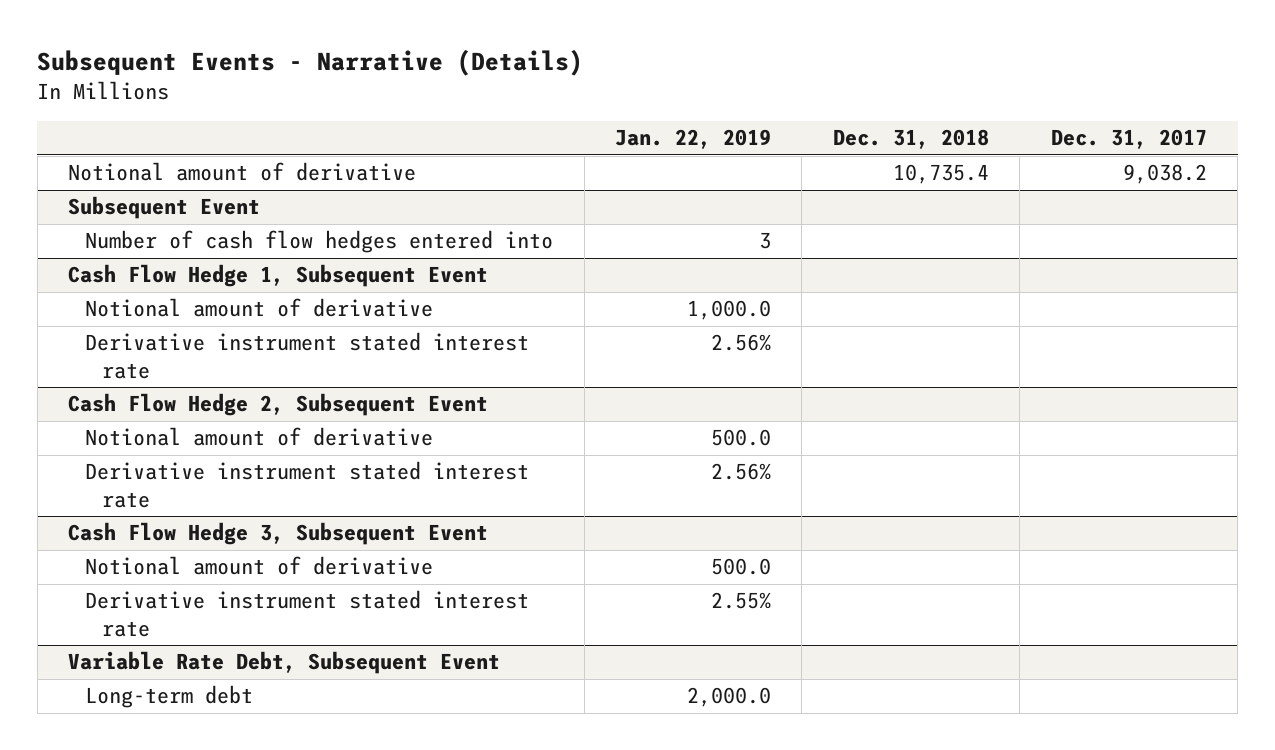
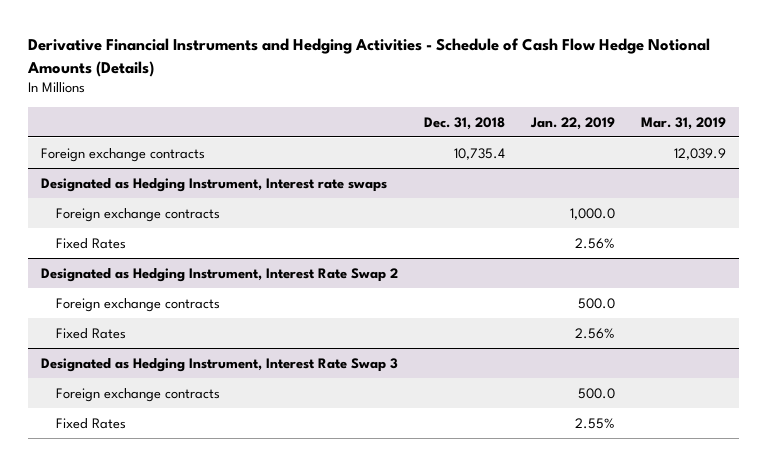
[37,49,584,77] Subsequent Events - Narrative (Details) -> [26,38,710,77] Derivative Financial Instruments and Hedging Activities - Schedule of Cash Flow Hedge Notional Amounts (Details)
[1050,129,1207,150] Dec. 31, 2017 -> none
none -> [640,116,726,130] Mar. 31, 2019
[68,196,261,220] Subsequent Event -> none
[85,230,554,254] Number of cash flow hedges entered into -> none
[68,264,489,288] Cash Flow Hedge 1, Subsequent Event -> none
[68,393,489,417] Cash Flow Hedge 2, Subsequent Event -> none
[68,522,489,546] Cash Flow Hedge 3, Subsequent Event -> none
[68,651,501,675] Variable Rate Debt, Subsequent Event -> none
[85,685,254,709] Long-term debt -> none
[68,162,417,182] Notional amount of derivative -> [40,147,205,162] Foreign exchange contracts
none -> [40,177,387,192] Designated as Hedging Instrument, Interest rate swaps
[85,298,434,318] Notional amount of derivative -> [55,207,220,222] Foreign exchange contracts
[85,332,530,379] Derivative instrument stated interest rate -> [55,237,126,249] Fixed Rates
none -> [40,267,398,282] Designated as Hedging Instrument, Interest Rate Swap 2
[85,427,434,447] Notional amount of derivative -> [55,297,220,312] Foreign exchange contracts
[85,461,530,508] Derivative instrument stated interest rate -> [55,327,126,339] Fixed Rates
none -> [40,357,398,372] Designated as Hedging Instrument, Interest Rate Swap 3
[85,556,434,576] Notional amount of derivative -> [55,387,220,402] Foreign exchange contracts
[85,590,530,637] Derivative instrument stated interest rate -> [55,417,126,429] Fixed Rates

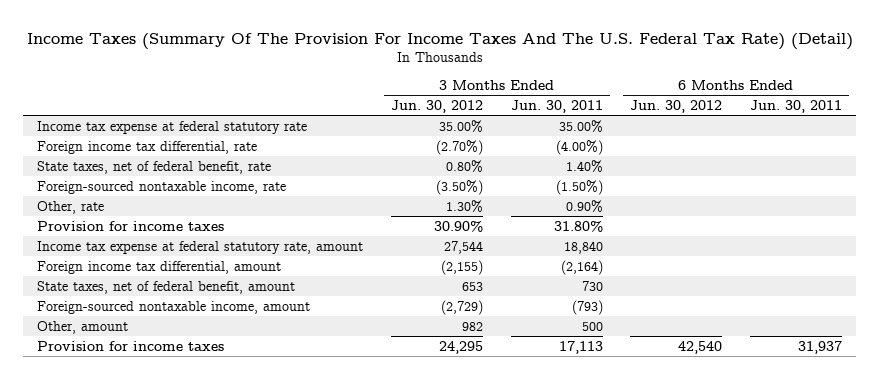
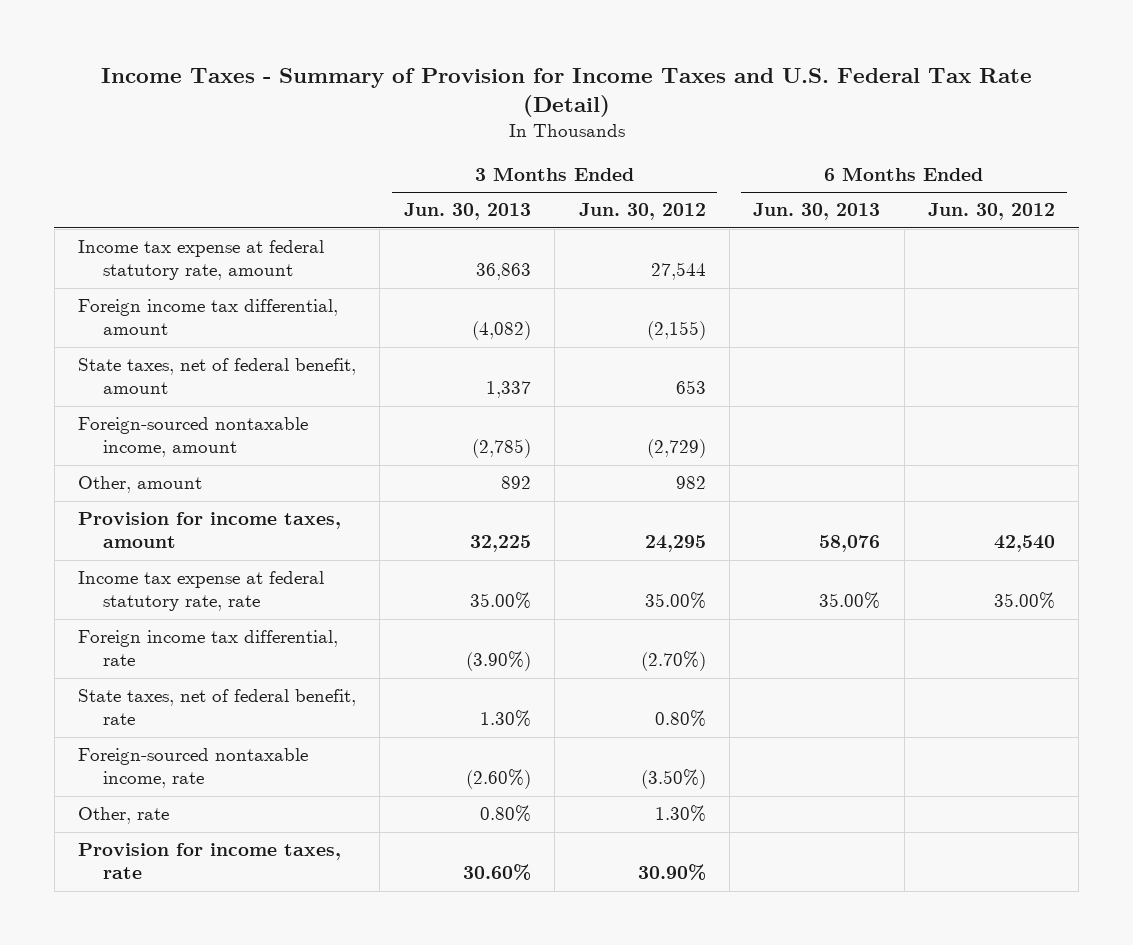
[26,32,853,50] Income Taxes (Summary Of The Provision For Income Taxes And The U.S. Federal Tax Rate) (Detail) -> [100,68,1032,118] Income Taxes - Summary of Provision for Income Taxes and U.S. Federal Tax Rate (Detail)
[510,99,603,113] Jun. 30, 2011 -> none
[750,99,843,113] Jun. 30, 2011 -> none
none -> [403,203,531,221] Jun. 30, 2013
none -> [753,203,881,221] Jun. 30, 2013
[36,120,307,134] Income tax expense at federal statutory rate -> none
[36,220,224,231] Provision for income taxes -> none
[36,340,224,351] Provision for income taxes -> [77,512,341,549] Provision for income taxes, amount
none -> [77,571,324,612] Income tax expense at federal statutory rate, rate
[36,140,257,154] Foreign income tax differential, rate -> [77,630,338,667] Foreign income tax differential, rate
[36,160,271,174] State taxes, net of federal benefit, rate -> [77,689,356,726] State taxes, net of federal benefit, rate
[36,180,286,194] Foreign-sourced nontaxable income, rate -> [77,748,308,789] Foreign-sourced nontaxable income, rate
[36,200,104,214] Other, rate -> [77,807,169,825] Other, rate
none -> [77,843,341,880] Provision for income taxes, rate

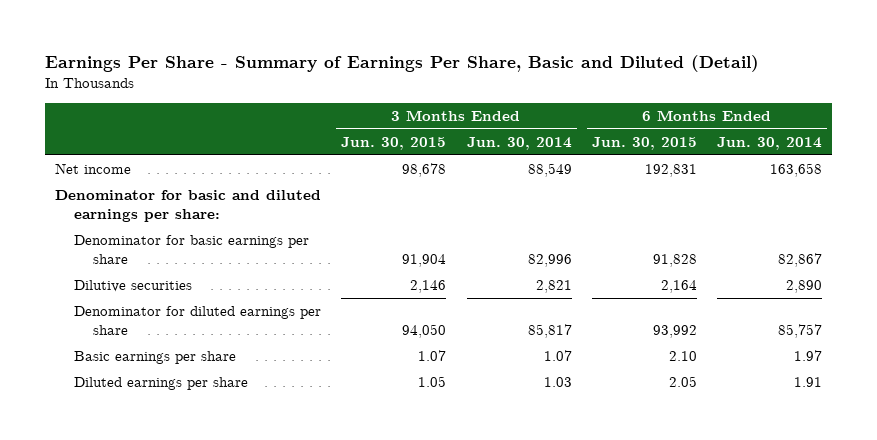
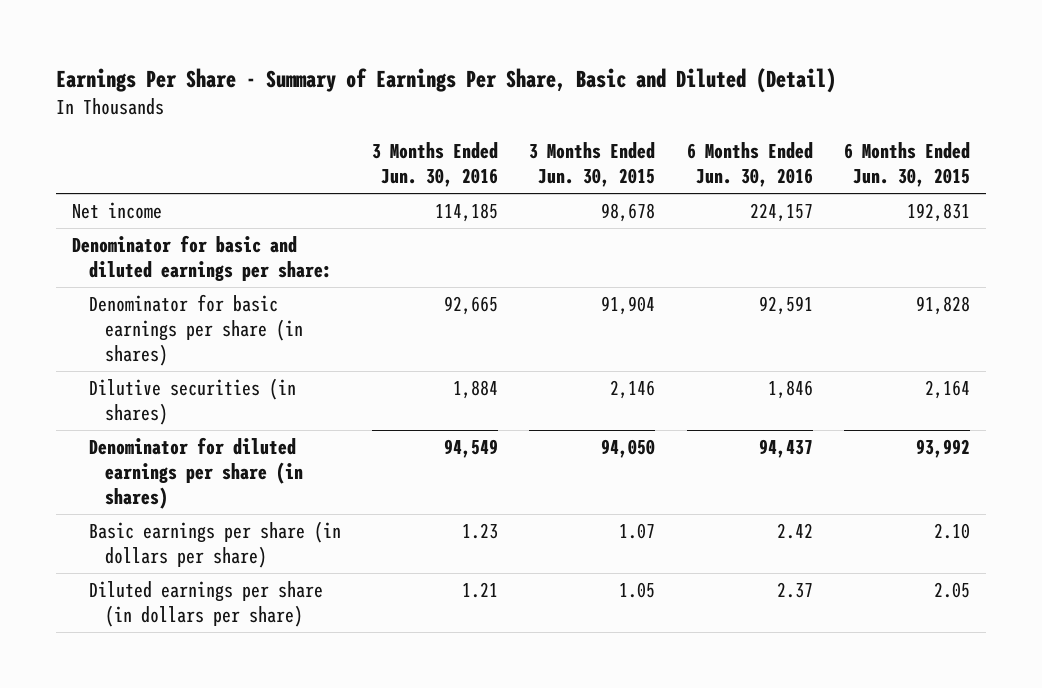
[466,137,572,151] Jun. 30, 2014 -> none
[717,137,823,151] Jun. 30, 2014 -> none
none -> [371,141,498,187] 3 Months Ended Jun. 30, 2016
none -> [686,141,813,187] 6 Months Ended Jun. 30, 2016
[73,235,309,265] Denominator for basic earnings per share -> [88,294,304,367] Denominator for basic earnings per share (in shares)
[73,280,192,293] Dilutive securities -> [88,378,296,426] Dilutive securities (in shares)
[73,306,321,336] Denominator for diluted earnings per share -> [88,437,304,510] Denominator for diluted earnings per share (in shares)
[73,351,236,365] Basic earnings per share -> [88,521,341,569] Basic earnings per share (in dollars per share)
[73,377,248,391] Diluted earnings per share -> [88,581,323,628] Diluted earnings per share (in dollars per share)

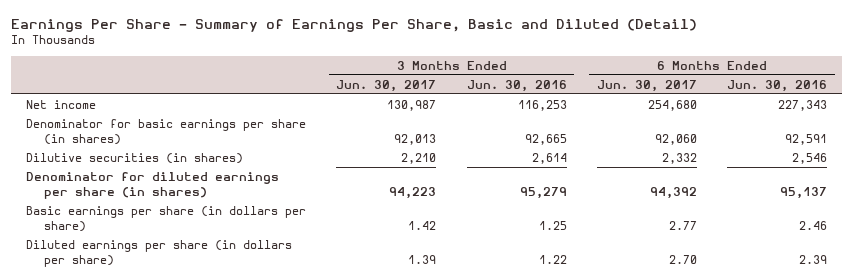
[529,141,656,187] 3 Months Ended Jun. 30, 2015 -> none
[843,141,970,187] 6 Months Ended Jun. 30, 2015 -> none
none -> [336,79,437,92] Jun. 30, 2017
none -> [596,79,697,92] Jun. 30, 2017
[72,235,332,282] Denominator for basic and diluted earnings per share: -> none
[434,203,498,223] 114,185 -> [517,99,567,111] 116,253
[749,203,813,223] 224,157 -> [778,99,828,111] 227,343
[452,380,498,400] 1,884 -> [531,152,567,164] 2,614
[767,380,813,400] 1,846 -> [792,152,828,164] 2,546
[443,439,498,459] 94,549 -> [519,186,567,199] 95,279
[758,439,813,459] 94,437 -> [780,186,828,199] 95,137
[461,523,498,540] 1.23 -> [538,220,567,230] 1.25
[776,523,813,540] 2.42 -> [799,220,828,230] 2.46
[461,582,498,599] 1.21 -> [538,254,567,264] 1.22
[776,582,813,599] 2.37 -> [799,254,828,264] 2.39

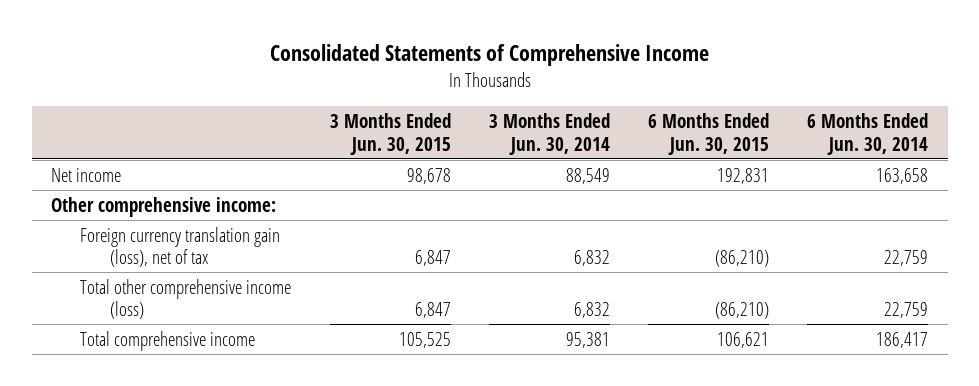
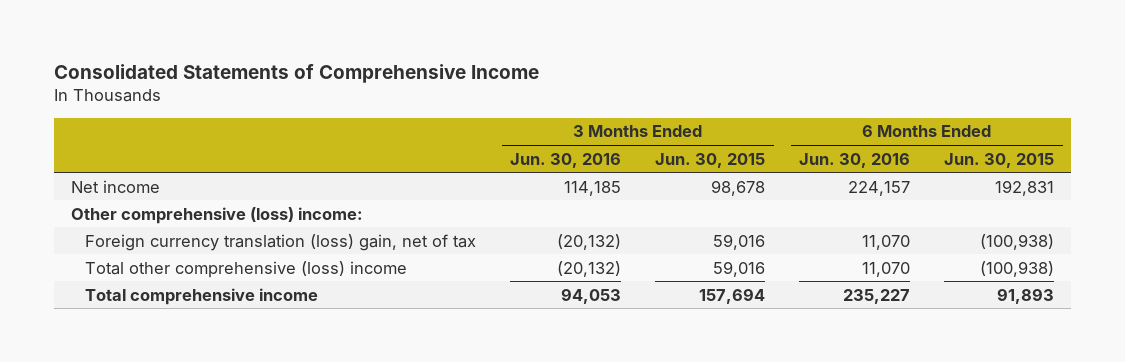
[488,112,610,155] 3 Months Ended Jun. 30, 2014 -> none
[807,112,929,155] 6 Months Ended Jun. 30, 2014 -> none
none -> [510,152,622,168] Jun. 30, 2016
none -> [799,152,911,168] Jun. 30, 2016
[50,196,276,217] Other comprehensive income: -> [70,206,363,224] Other comprehensive (loss) income:
[80,226,281,268] Foreign currency translation gain (loss), net of tax -> [85,233,477,251] Foreign currency translation (loss) gain, net of tax
[414,250,451,267] 6,847 -> [713,233,766,250] 59,016
[715,250,770,268] (86,210) -> [980,233,1055,250] (100,938)
[80,278,292,320] Total other comprehensive income (loss) -> [85,260,408,278] Total other comprehensive (loss) income
[414,302,451,319] 6,847 -> [713,260,766,277] 59,016
[715,302,770,320] (86,210) -> [980,260,1055,277] (100,938)
[398,331,451,348] 105,525 -> [699,287,766,304] 157,694
[717,331,770,348] 106,621 -> [997,287,1055,304] 91,893

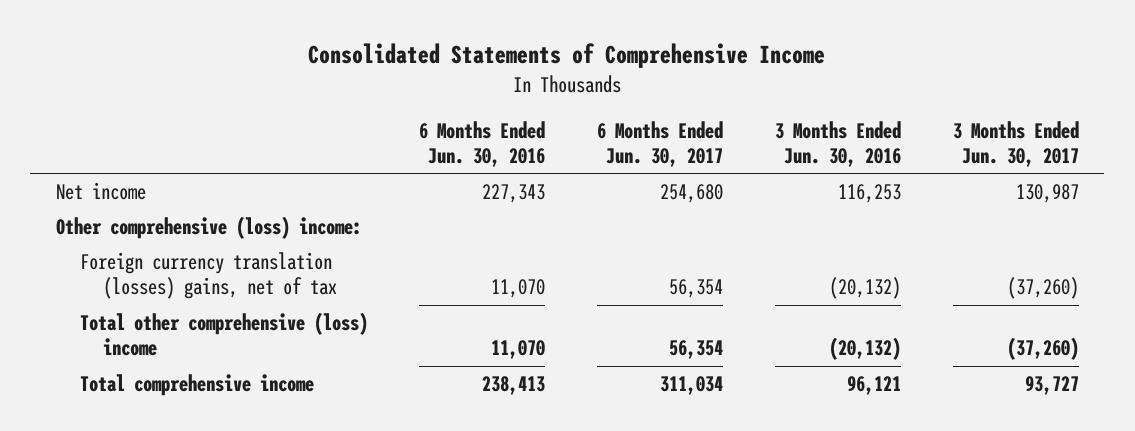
[655,152,766,168] Jun. 30, 2015 -> none
[944,152,1055,168] Jun. 30, 2015 -> none
none -> [597,120,724,168] 6 Months Ended Jun. 30, 2017
none -> [952,120,1079,168] 3 Months Ended Jun. 30, 2017
[564,180,622,196] 114,185 -> [837,183,901,203] 116,253
[848,180,911,196] 224,157 -> [482,183,546,203] 227,343
[85,233,477,251] Foreign currency translation (loss) gain, net of tax -> [79,251,338,300] Foreign currency translation (losses) gains, net of tax
[561,287,622,304] 94,053 -> [846,375,901,395] 96,121
[843,288,911,304] 235,227 -> [482,375,546,395] 238,413

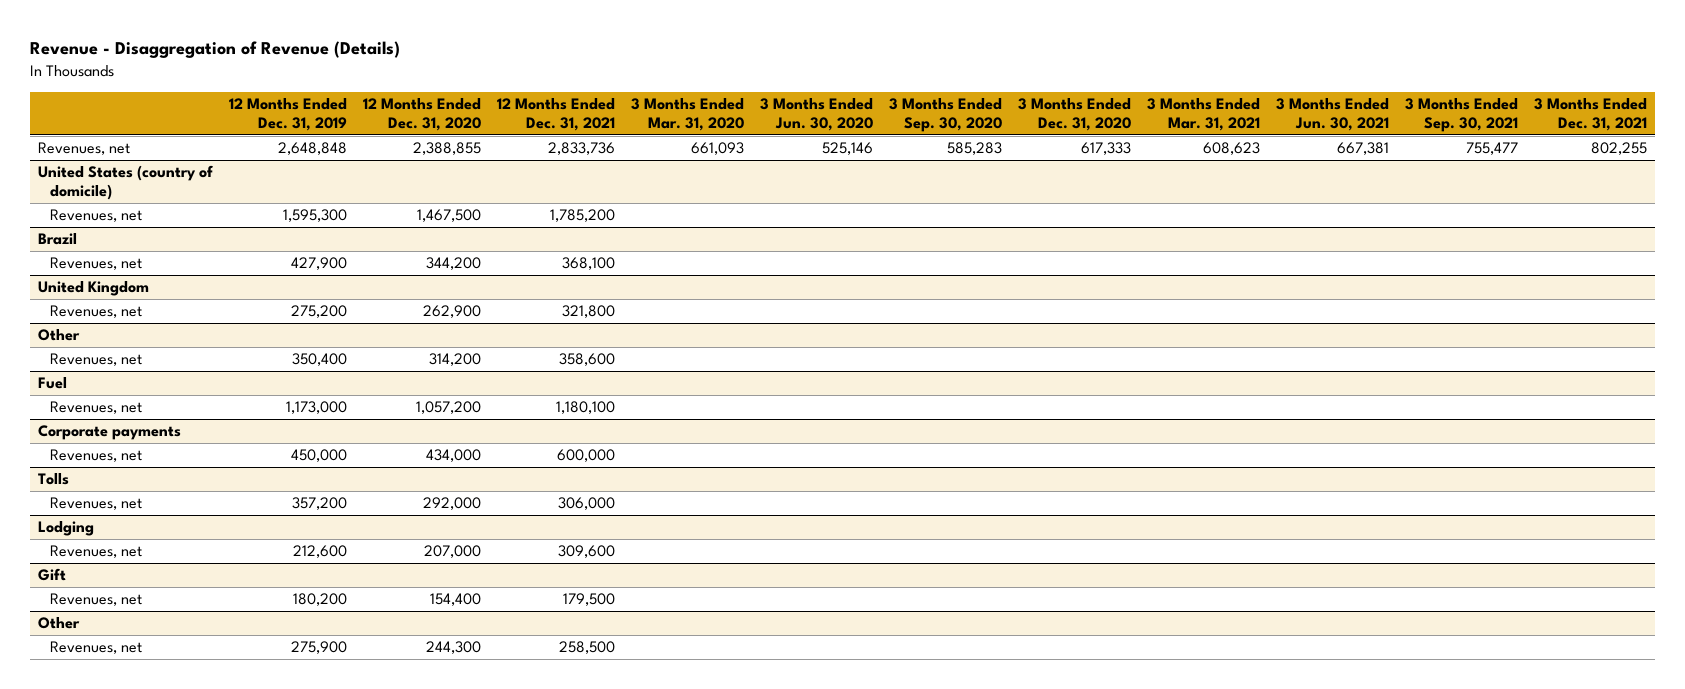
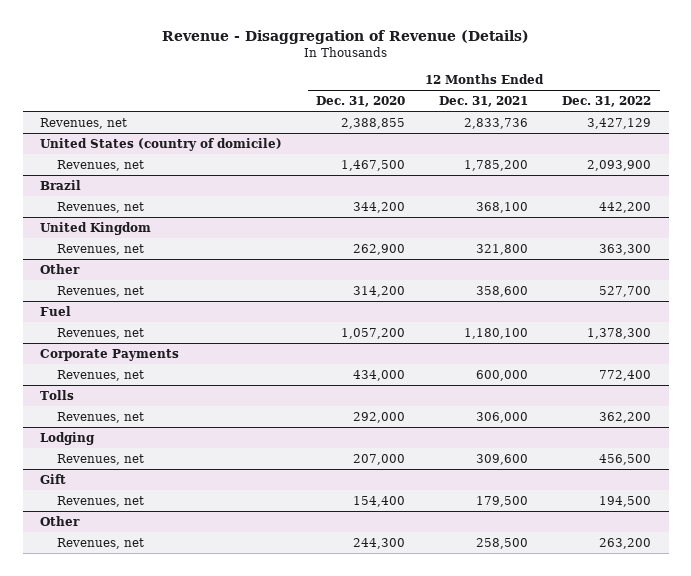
[228,97,347,131] 12 Months Ended Dec. 31, 2019 -> none
[630,97,744,131] 3 Months Ended Mar. 31, 2020 -> none
[759,97,873,131] 3 Months Ended Jun. 30, 2020 -> none
[888,97,1002,132] 3 Months Ended Sep. 30, 2020 -> none
[1017,97,1131,131] 3 Months Ended Dec. 31, 2020 -> none
[1146,97,1260,131] 3 Months Ended Mar. 31, 2021 -> none
[1275,97,1389,131] 3 Months Ended Jun. 30, 2021 -> none
[1404,97,1518,132] 3 Months Ended Sep. 30, 2021 -> none
[1533,97,1647,131] 3 Months Ended Dec. 31, 2021 -> none
none -> [562,96,652,108] Dec. 31, 2022
[37,425,181,441] Corporate payments -> [39,348,179,361] Corporate Payments

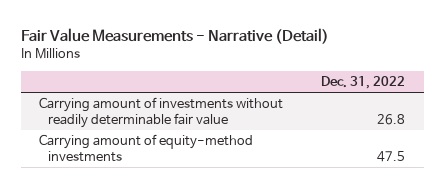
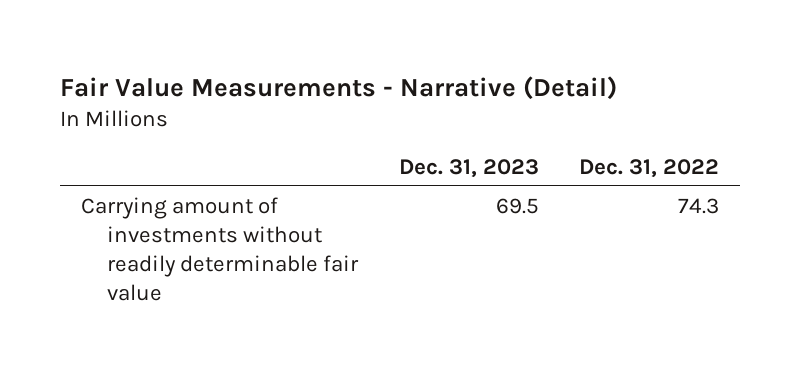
none -> [398,159,539,179] Dec. 31, 2023
[39,134,254,163] Carrying amount of equity-method investments -> none
[376,114,405,126] 26.8 -> [678,197,720,214] 74.3

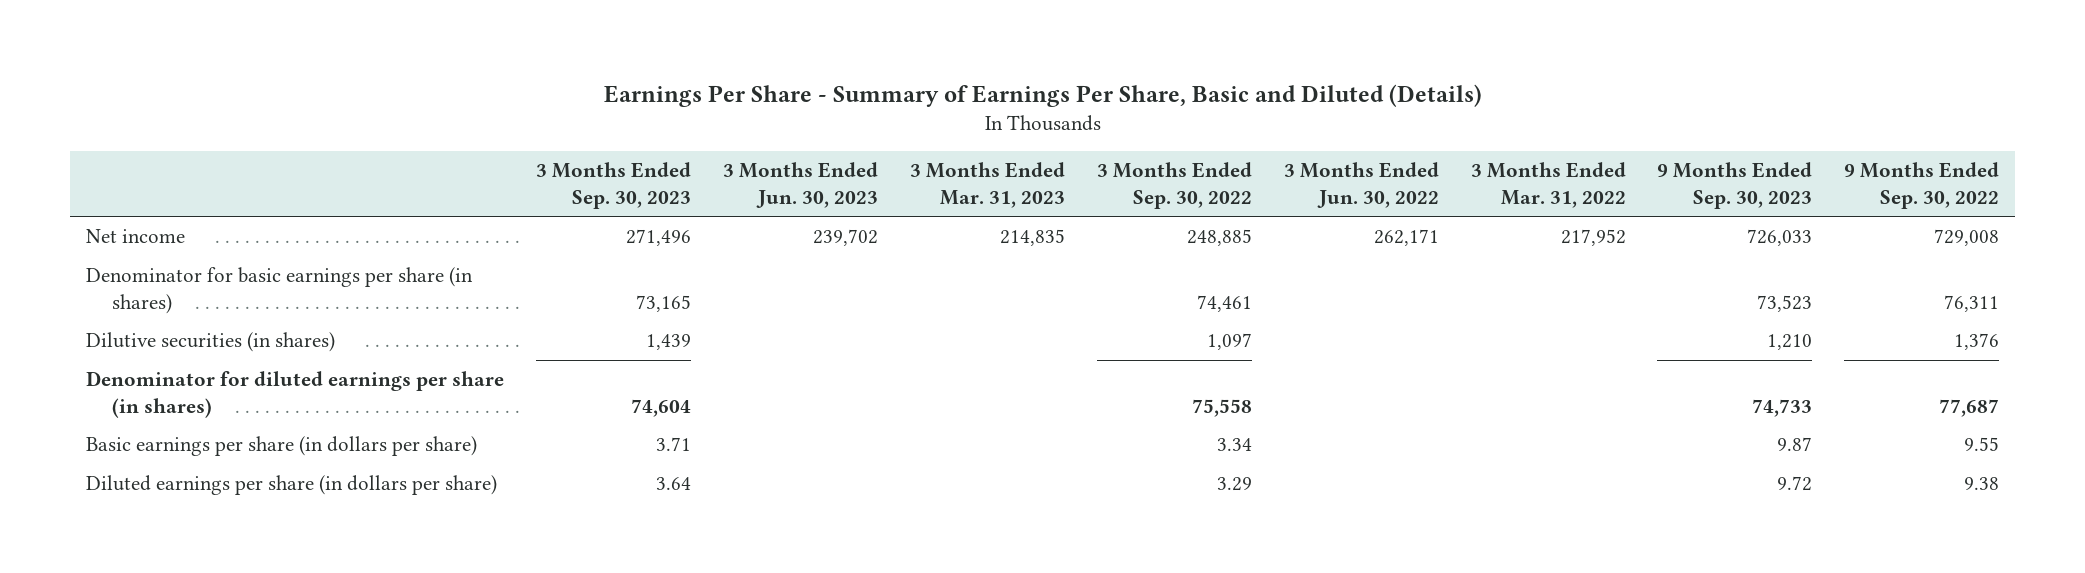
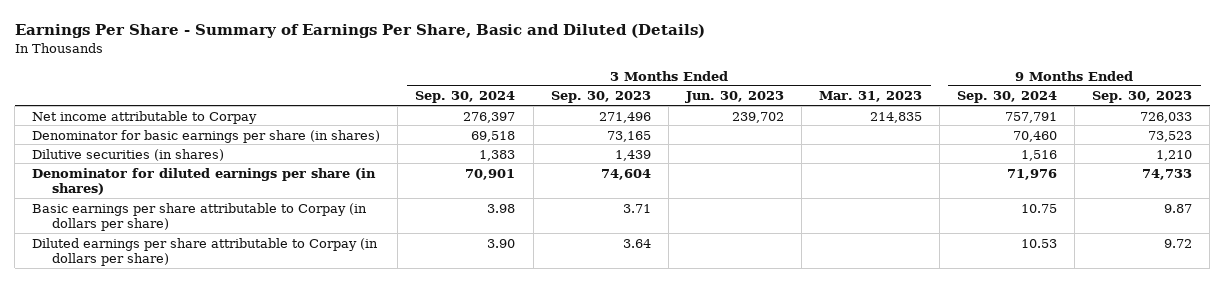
[1096,162,1252,210] 3 Months Ended Sep. 30, 2022 -> none
[1283,162,1439,209] 3 Months Ended Jun. 30, 2022 -> none
[1470,162,1626,209] 3 Months Ended Mar. 31, 2022 -> none
[1844,162,2000,210] 9 Months Ended Sep. 30, 2022 -> none
none -> [415,91,516,104] Sep. 30, 2024
none -> [956,91,1057,104] Sep. 30, 2024
[85,229,185,244] Net income -> [32,110,258,124] Net income attributable to Corpay
[85,436,477,457] Basic earnings per share (in dollars per share) -> [32,202,368,231] Basic earnings per share attributable to Corpay (in dollars per share)
[85,475,497,496] Diluted earnings per share (in dollars per share) -> [32,237,379,266] Diluted earnings per share attributable to Corpay (in dollars per share)

